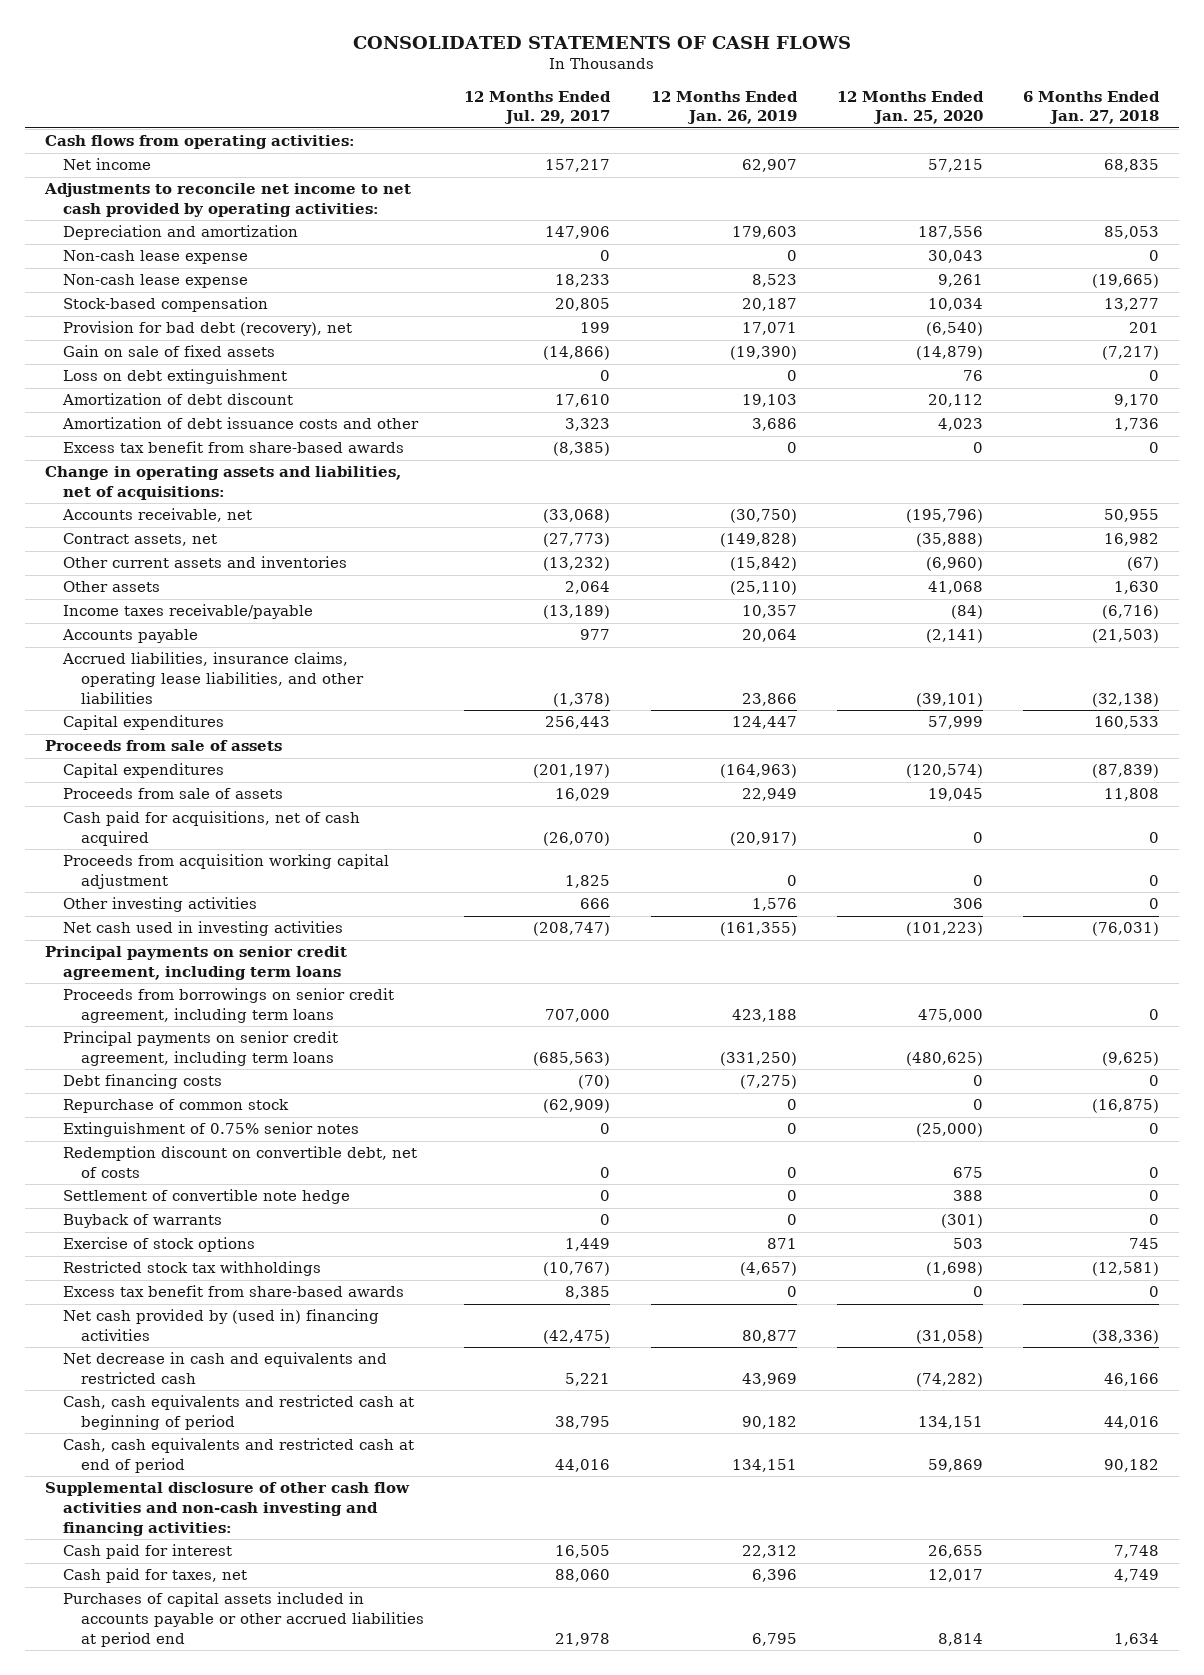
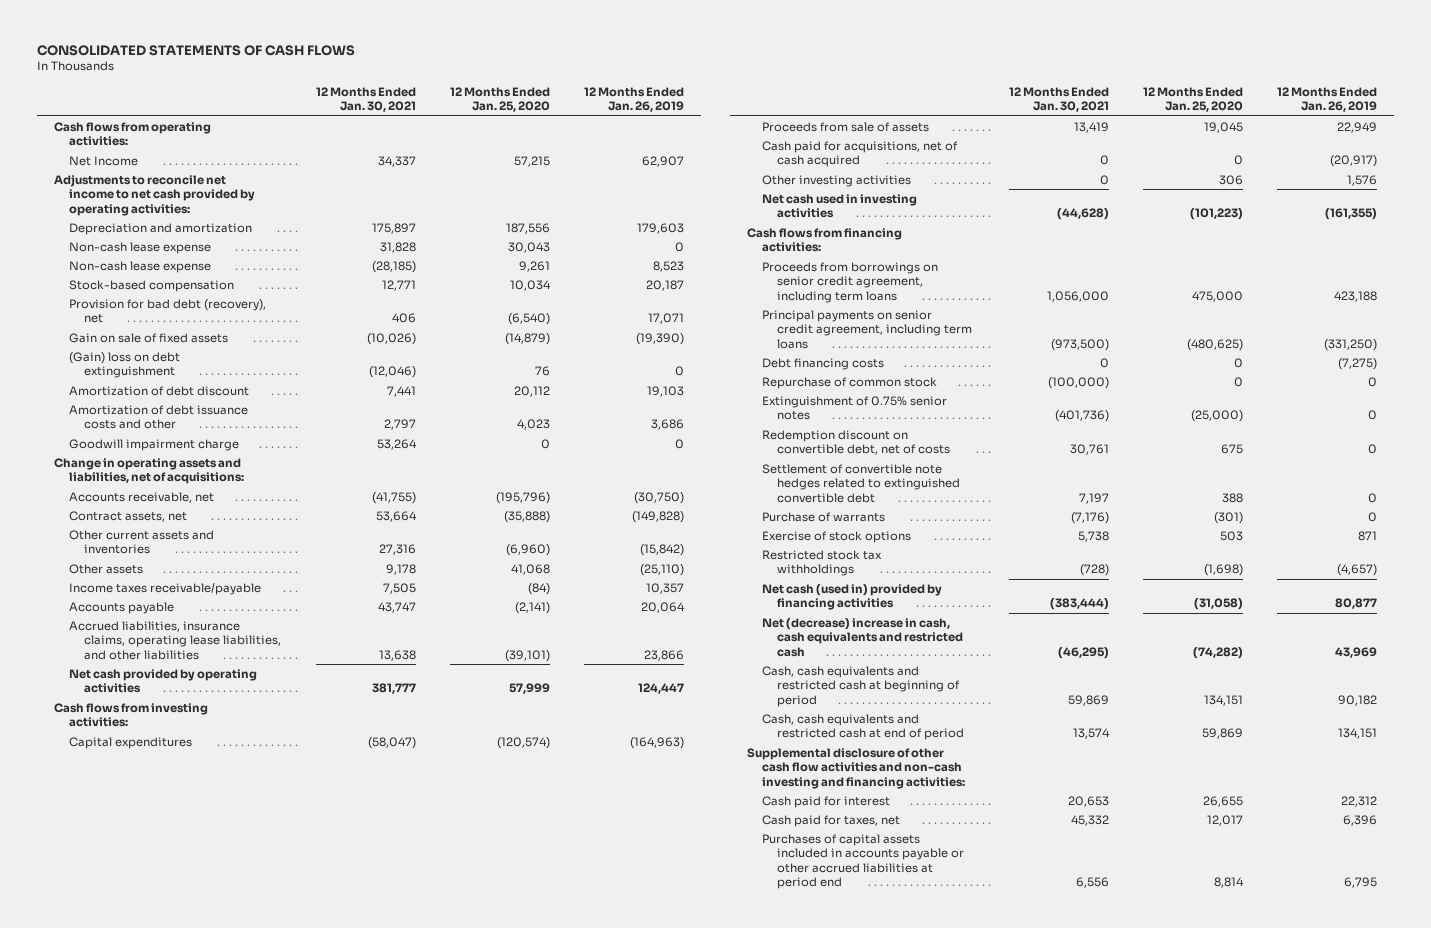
[464,90,612,125] 12 Months Ended Jul. 29, 2017 -> none
[1022,90,1160,125] 6 Months Ended Jan. 27, 2018 -> none
none -> [315,86,416,113] 12 Months Ended Jan. 30, 2021
[63,158,152,171] Net income -> [69,155,139,166] Net Income
[63,369,288,385] Loss on debt extinguishment -> [69,351,181,379] (Gain) loss on debt extinguishment
[63,441,405,454] Excess tax benefit from share-based awards -> [69,438,240,451] Goodwill impairment charge
[63,715,225,731] Capital expenditures -> [69,668,258,694] Net cash provided by operating activities
[45,740,283,752] Proceeds from sale of assets -> [54,702,209,728] Cash flows from investing activities:
[63,854,390,890] Proceeds from acquisition working capital adjustment -> none
[45,946,348,981] Principal payments on senior credit agreement, including term loans -> [747,227,903,253] Cash flows from financing activities:
[63,1189,351,1205] Settlement of convertible note hedge -> [762,463,961,503] Settlement of convertible note hedges related to extinguished convertible debt
[63,1214,223,1229] Buyback of warrants -> [762,511,886,522] Purchase of warrants
[63,1285,405,1298] Excess tax benefit from share-based awards -> none
[63,1309,380,1342] Net cash provided by (used in) financing activities -> [762,583,943,611] Net cash (used in) provided by financing activities
[63,1352,388,1385] Net decrease in cash and equivalents and restricted cash -> [762,617,964,657] Net (decrease) increase in cash, cash equivalents and restricted cash

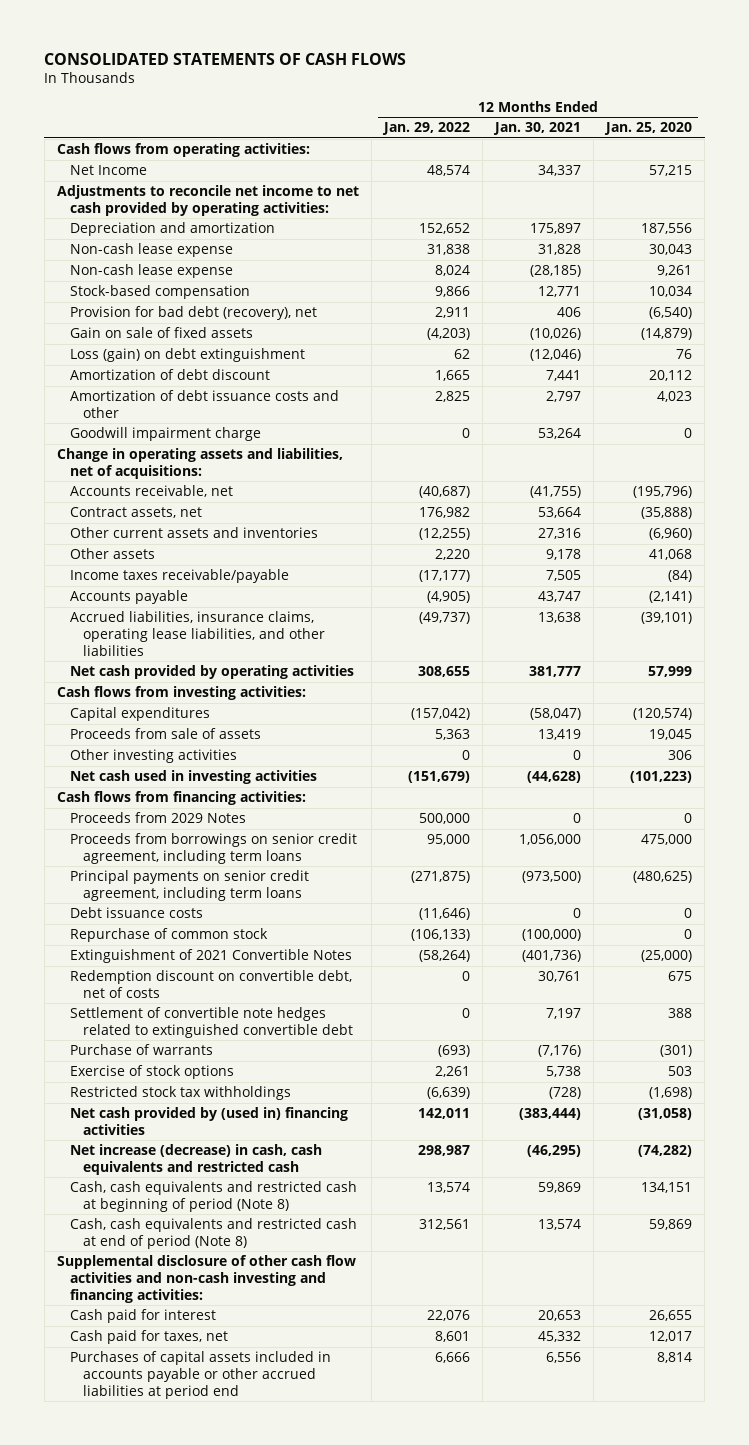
[584,86,685,113] 12 Months Ended Jan. 26, 2019 -> none
none -> [381,122,470,136] Jan. 29, 2022
[69,351,181,379] (Gain) loss on debt extinguishment -> [69,348,305,363] Loss (gain) on debt extinguishment
[762,140,959,168] Cash paid for acquisitions, net of cash acquired -> none
none -> [69,812,246,824] Proceeds from 2029 Notes
[762,357,885,370] Debt financing costs -> [69,907,203,919] Debt issuance costs
[762,395,948,421] Extinguishment of 0.75% senior notes -> [69,949,352,964] Extinguishment of 2021 Convertible Notes
[762,583,943,611] Net cash (used in) provided by financing activities -> [69,1107,348,1135] Net cash provided by (used in) financing activities
[762,617,964,657] Net (decrease) increase in cash, cash equivalents and restricted cash -> [69,1144,322,1175] Net increase (decrease) in cash, cash equivalents and restricted cash
[762,665,961,707] Cash, cash equivalents and restricted cash at beginning of period -> [69,1181,357,1212] Cash, cash equivalents and restricted cash at beginning of period (Note 8)
[762,713,965,741] Cash, cash equivalents and restricted cash at end of period -> [69,1218,357,1249] Cash, cash equivalents and restricted cash at end of period (Note 8)

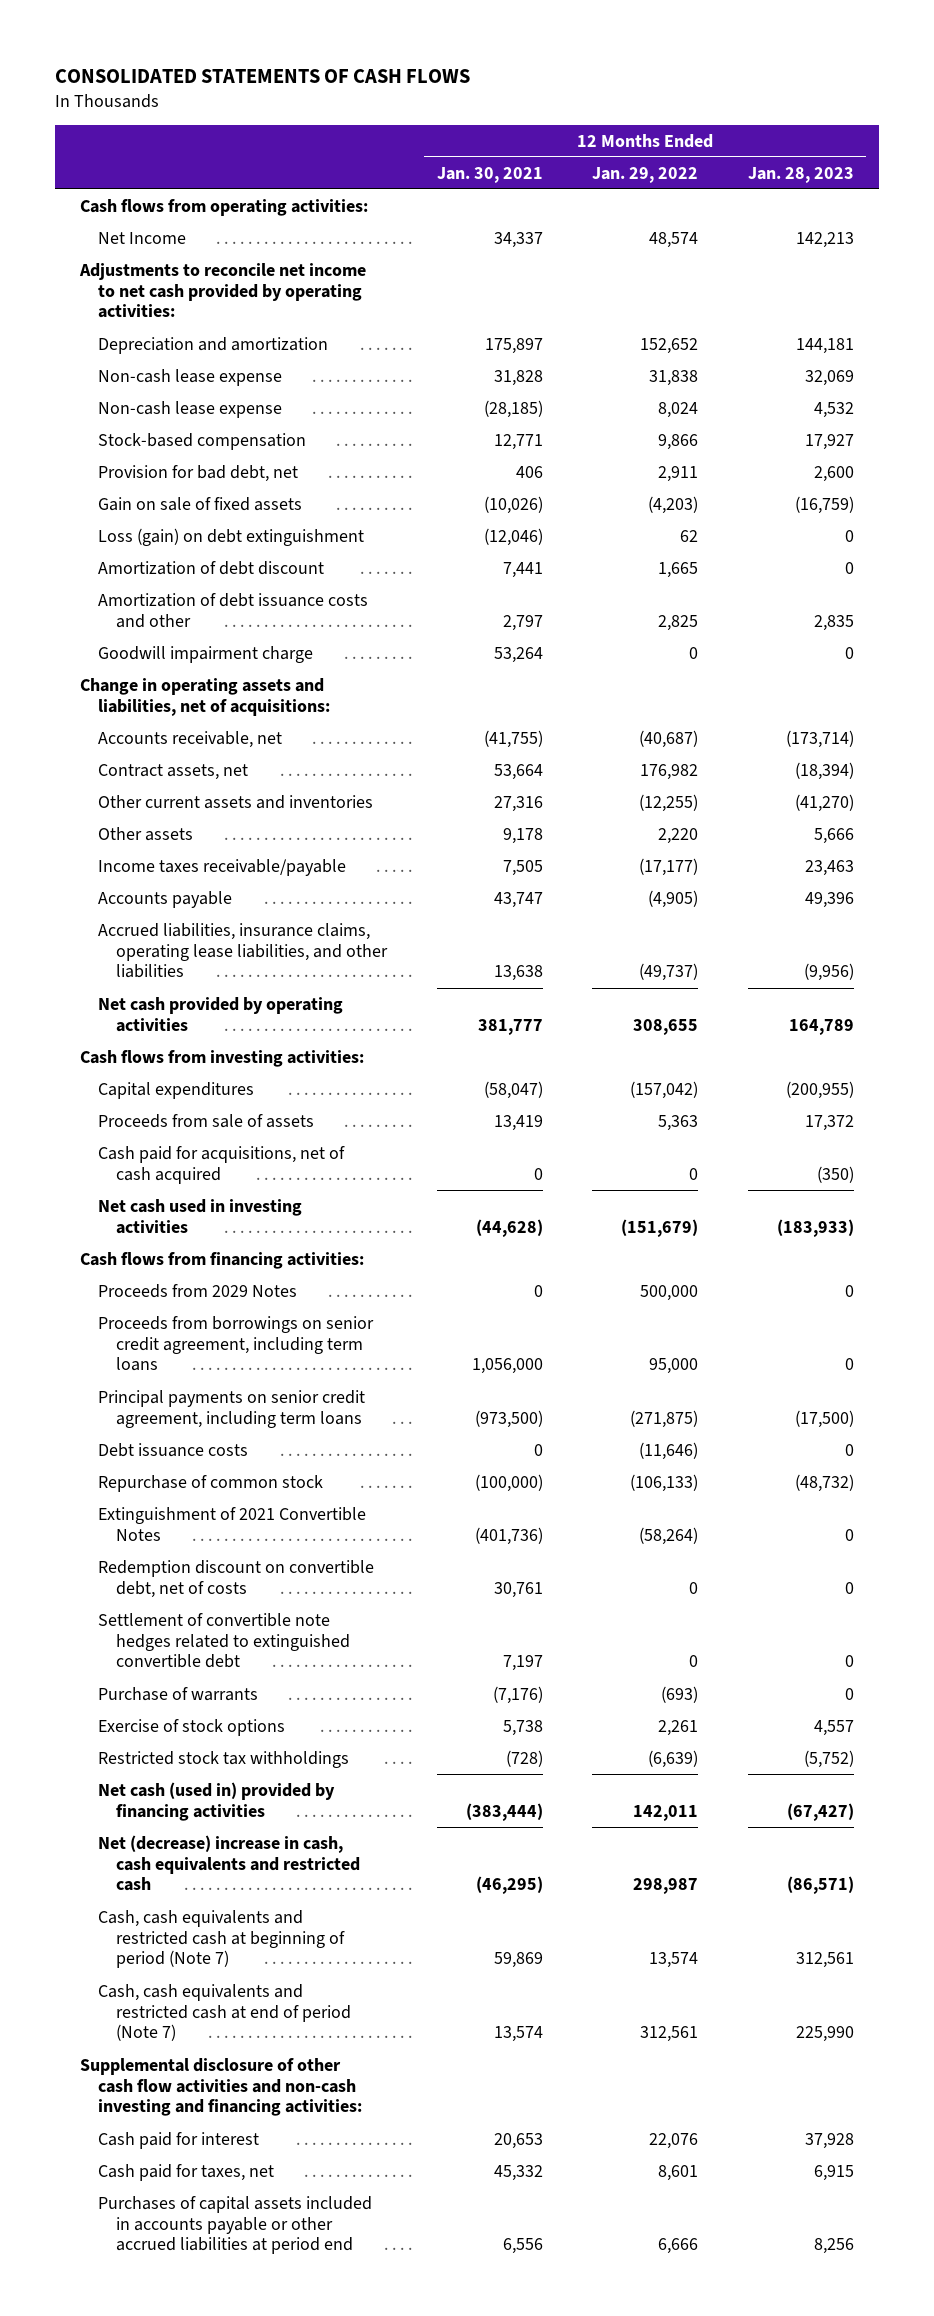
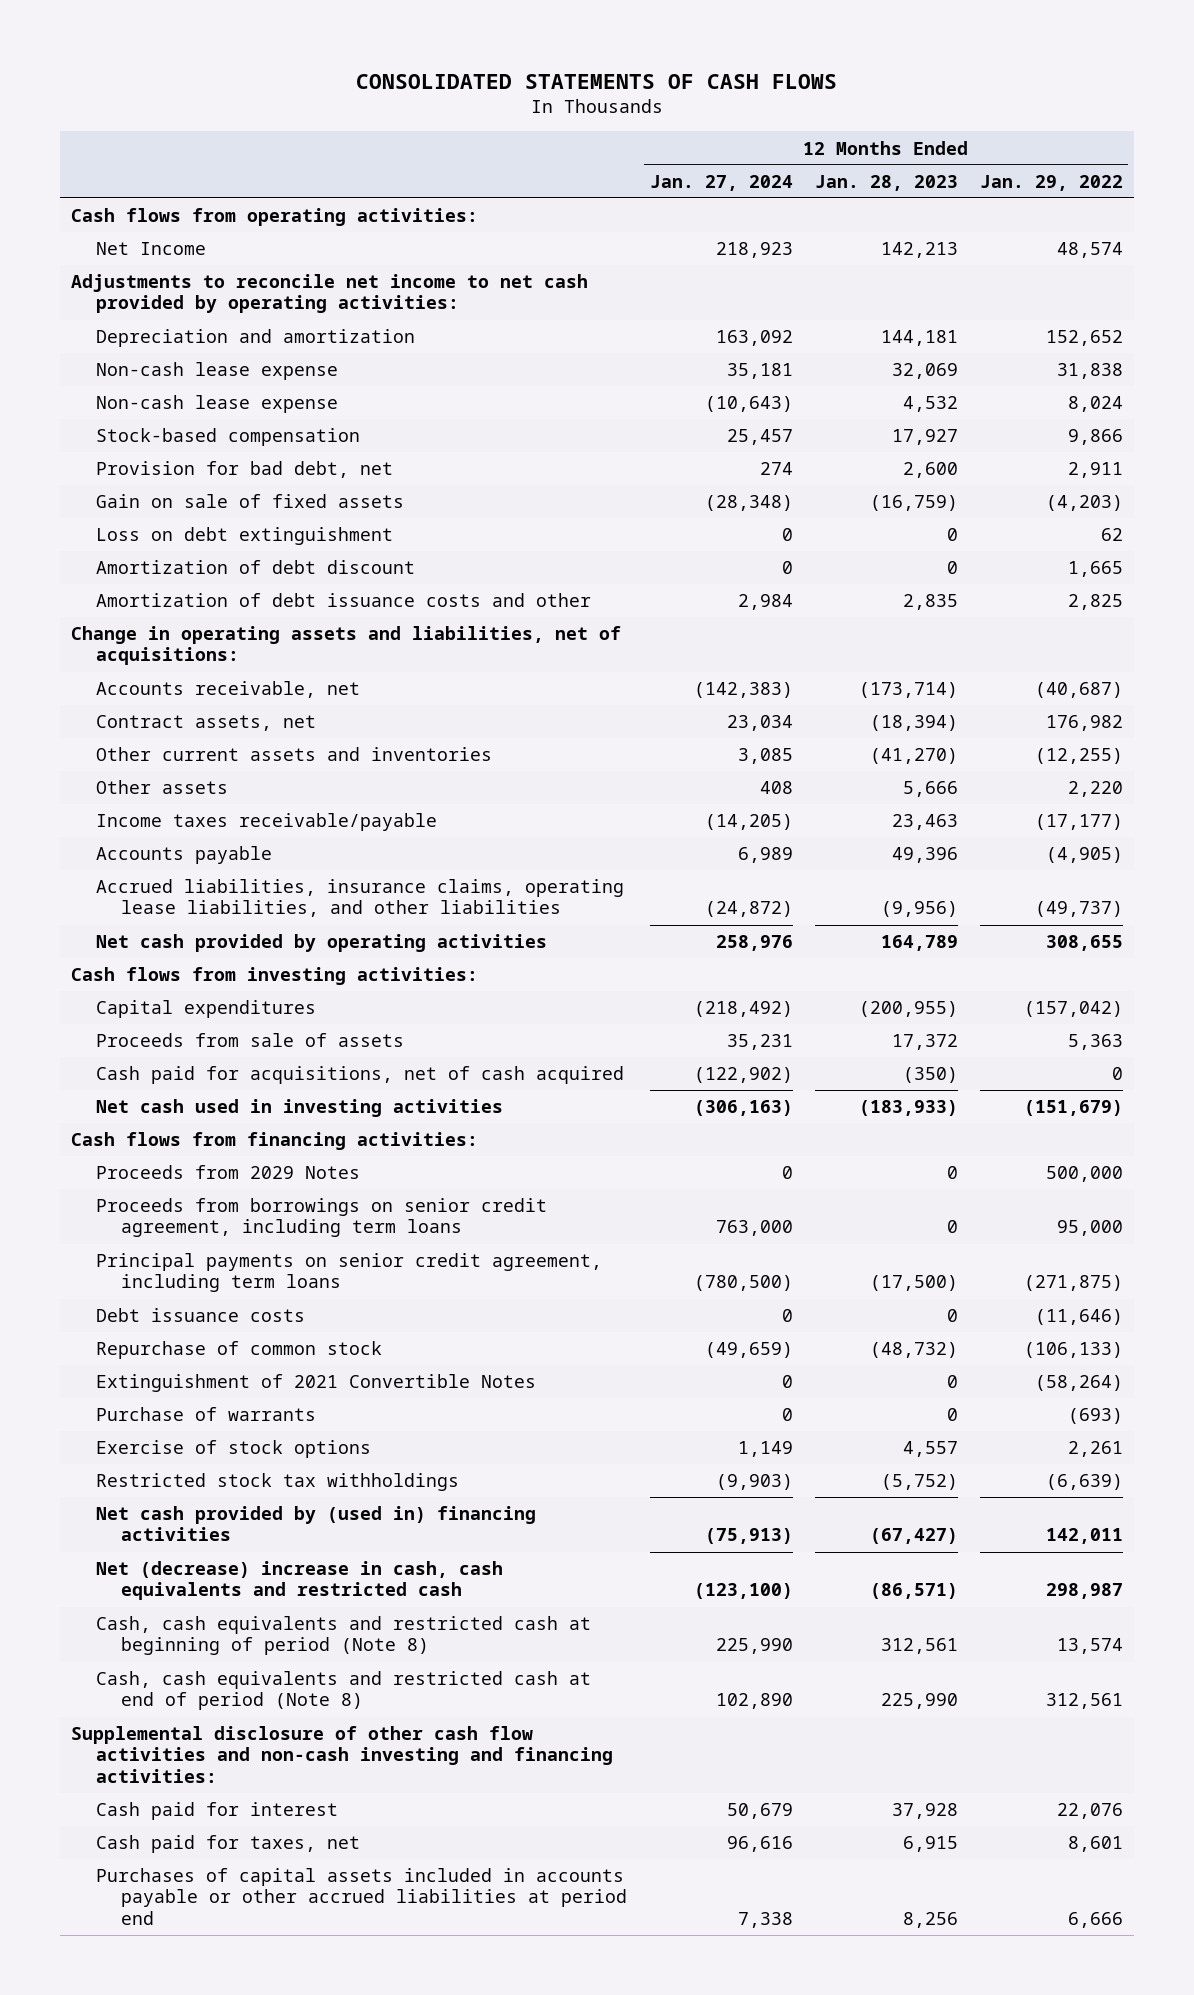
[436,166,543,183] Jan. 30, 2021 -> none
none -> [649,174,793,191] Jan. 27, 2024
[98,527,365,546] Loss (gain) on debt extinguishment -> [96,527,394,546] Loss on debt extinguishment
[98,645,314,663] Goodwill impairment charge -> none
[98,1559,375,1598] Redemption discount on convertible debt, net of costs -> none
[98,1612,350,1669] Settlement of convertible note hedges related to extinguished convertible debt -> none
[98,1781,336,1821] Net cash (used in) provided by financing activities -> [96,1506,537,1542] Net cash provided by (used in) financing activities
[98,1909,345,1969] Cash, cash equivalents and restricted cash at beginning of period (Note 7) -> [96,1616,592,1656] Cash, cash equivalents and restricted cash at beginning of period (Note 8)
[98,1983,351,2042] Cash, cash equivalents and restricted cash at end of period (Note 7) -> [96,1671,592,1711] Cash, cash equivalents and restricted cash at end of period (Note 8)

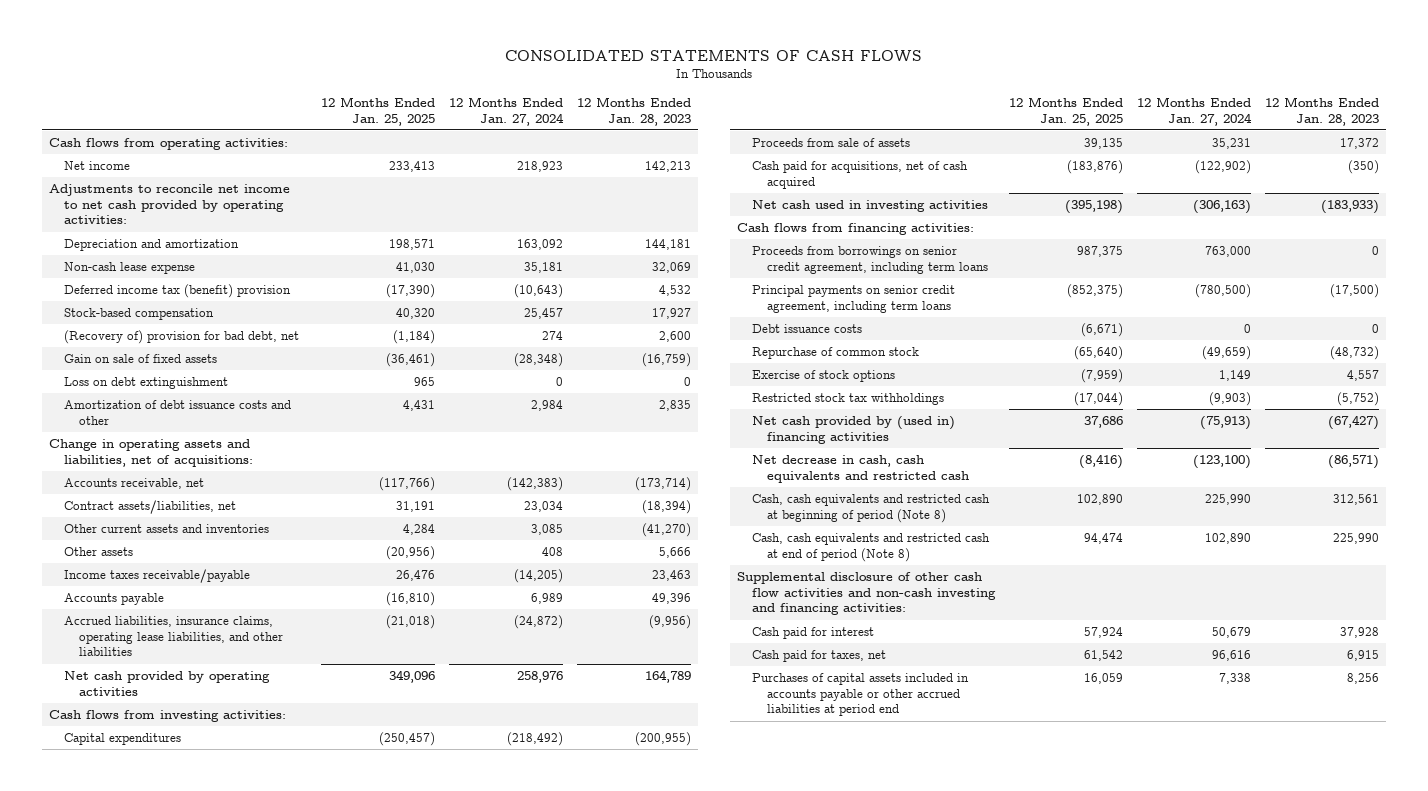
[979,174,1123,191] Jan. 29, 2022 -> none
none -> [320,96,435,126] 12 Months Ended Jan. 25, 2025
[96,242,207,256] Net Income -> [63,160,130,170] Net income
[96,395,339,414] Non-cash lease expense -> [63,283,291,298] Deferred income tax (benefit) provision
[96,461,394,479] Provision for bad debt, net -> [63,329,299,344] (Recovery of) provision for bad debt, net
[96,560,416,575] Amortization of debt discount -> none
[96,715,317,732] Contract assets, net -> [63,499,236,514] Contract assets/liabilities, net
[96,1165,361,1180] Proceeds from 2029 Notes -> none
[96,1374,537,1393] Extinguishment of 2021 Convertible Notes -> none
[96,1407,317,1422] Purchase of warrants -> none
[96,1561,504,1601] Net (decrease) increase in cash, cash equivalents and restricted cash -> [751,454,969,483] Net decrease in cash, cash equivalents and restricted cash

